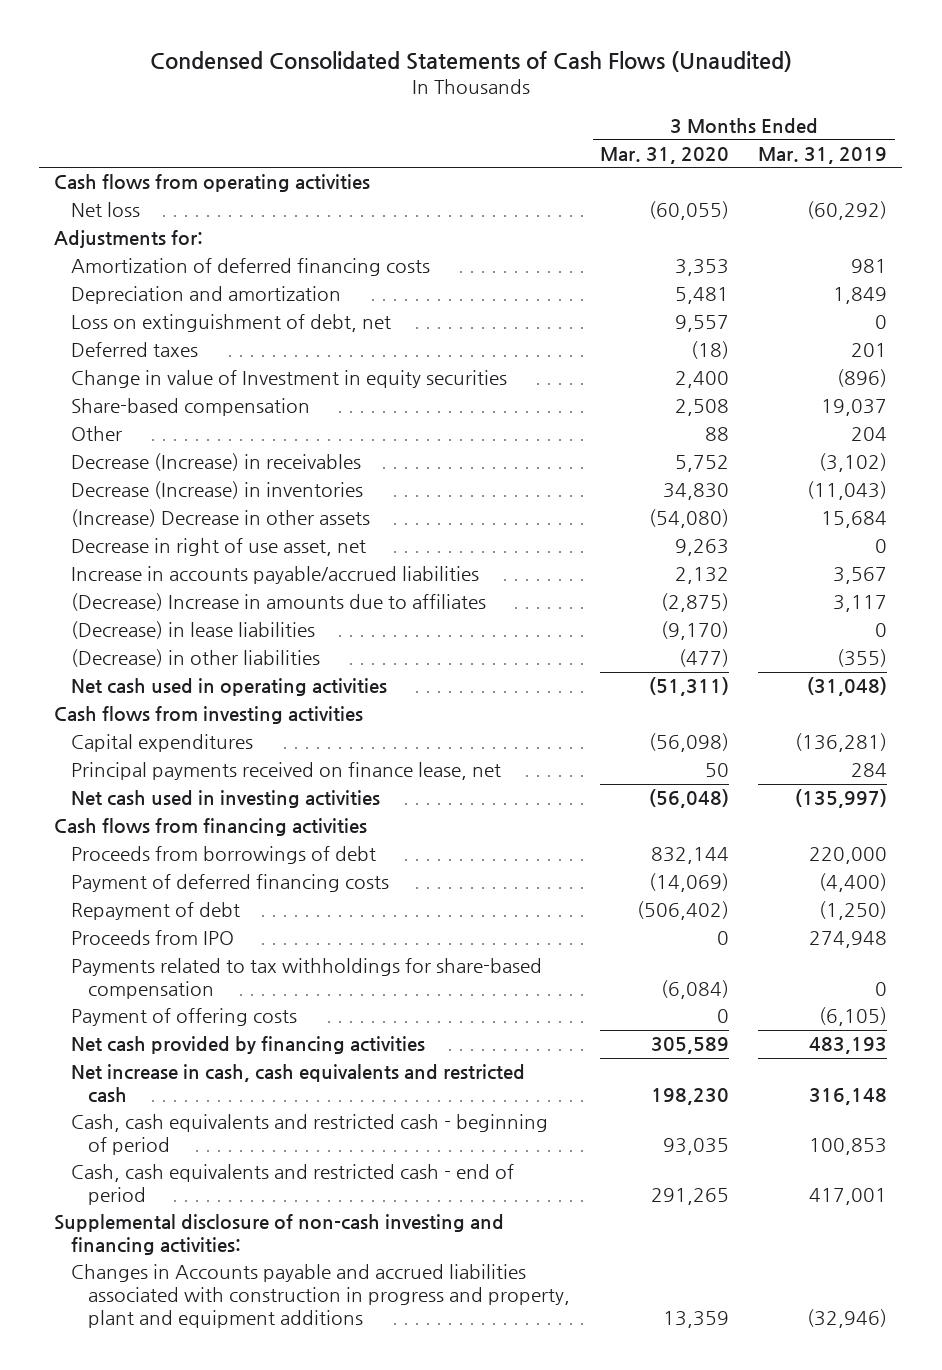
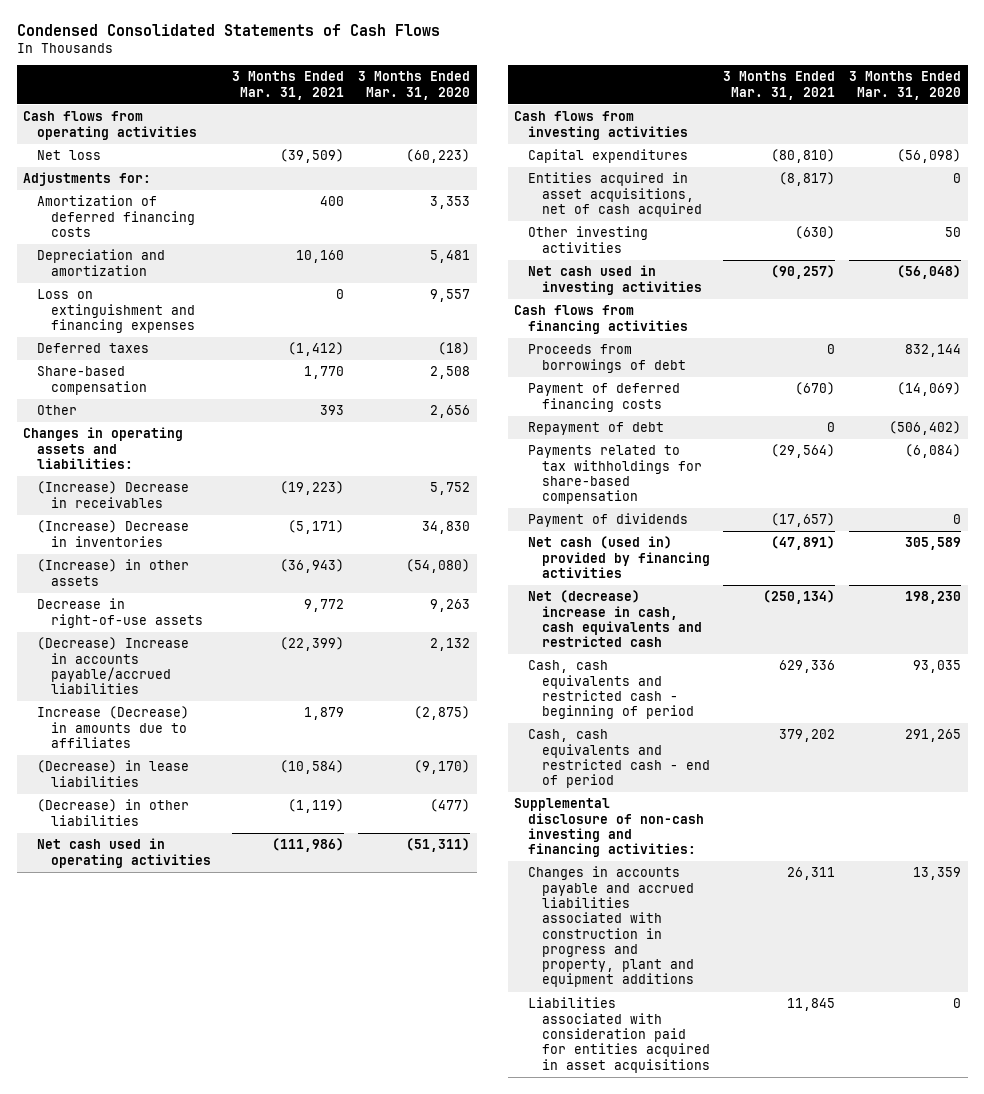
[149,51,792,73] Condensed Consolidated Statements of Cash Flows (Unaudited) -> [16,23,440,36] Condensed Consolidated Statements of Cash Flows
[758,146,888,164] Mar. 31, 2019 -> none
none -> [232,71,345,100] 3 Months Ended Mar. 31, 2021
[648,201,729,221] (60,055) -> [405,149,470,164] (60,223)
[71,314,392,333] Loss on extinguishment of debt, net -> [36,289,195,333] Loss on extinguishment and financing expenses
[71,370,508,389] Change in value of Investment in equity securities -> none
[704,427,729,442] 88 -> [429,405,470,419] 2,656
none -> [23,427,184,469] Changes in operating assets and liabilities:
[71,453,362,472] Decrease (Increase) in receivables -> [36,481,189,508] (Increase) Decrease in receivables
[71,481,364,500] Decrease (Increase) in inventories -> [36,520,189,547] (Increase) Decrease in inventories
[71,509,371,528] (Increase) Decrease in other assets -> [36,559,189,586] (Increase) in other assets
[71,538,367,557] Decrease in right of use asset, net -> [36,598,203,628] Decrease in right-of-use assets
[71,566,480,585] Increase in accounts payable/accrued liabilities -> [36,637,189,695] (Decrease) Increase in accounts payable/accrued liabilities
[71,593,487,612] (Decrease) Increase in amounts due to affiliates -> [36,706,189,748] Increase (Decrease) in amounts due to affiliates
[71,762,502,781] Principal payments received on finance lease, net -> none
none -> [528,172,702,217] Entities acquired in asset acquisitions, net of cash acquired
none -> [528,226,649,253] Other investing activities
[71,930,235,946] Proceeds from IPO -> none
[71,1008,298,1027] Payment of offering costs -> none
none -> [528,513,689,528] Payment of dividends
[71,1036,426,1055] Net cash provided by financing activities -> [528,536,710,578] Net cash (used in) provided by financing activities
[71,1064,526,1103] Net increase in cash, cash equivalents and restricted cash -> [528,590,702,648] Net (decrease) increase in cash, cash equivalents and restricted cash
[71,1264,571,1328] Changes in Accounts payable and accrued liabilities associated with construction in progress and property, plant and equipment additions -> [528,866,694,988] Changes in accounts payable and accrued liabilities associated with construction in progress and property, plant and equipment additions
none -> [528,997,710,1073] Liabilities associated with consideration paid for entities acquired in asset acquisitions

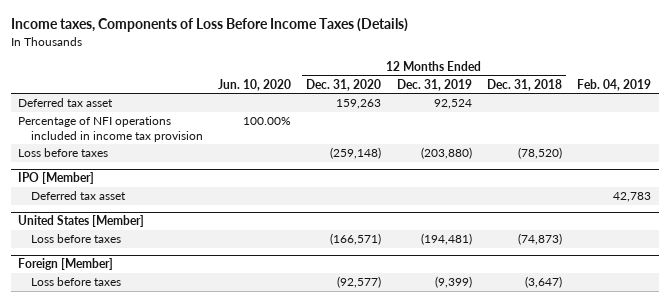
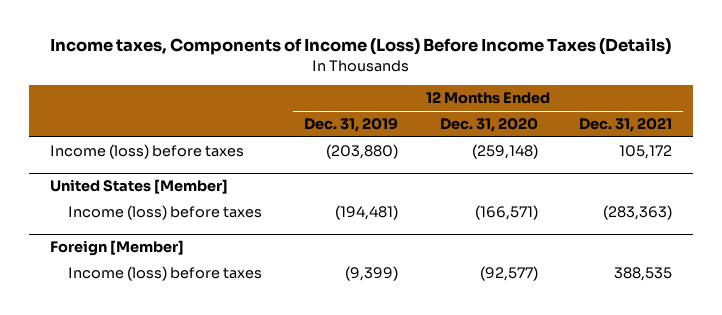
[10,18,408,33] Income taxes, Components of Loss Before Income Taxes (Details) -> [50,38,672,56] Income taxes, Components of Income (Loss) Before Income Taxes (Details)
[217,78,291,91] Jun. 10, 2020 -> none
[486,78,562,91] Dec. 31, 2018 -> none
[577,78,652,91] Feb. 04, 2019 -> none
none -> [579,118,673,133] Dec. 31, 2021
[18,98,114,108] Deferred tax asset -> none
[18,116,203,142] Percentage of NFI operations included in income tax provision -> none
[18,172,95,185] IPO [Member] -> none
[30,191,126,201] Deferred tax asset -> none
[18,148,109,158] Loss before taxes -> [49,144,244,160] Income (loss) before taxes
[30,234,121,244] Loss before taxes -> [68,205,263,221] Income (loss) before taxes
[30,277,121,287] Loss before taxes -> [68,266,263,282] Income (loss) before taxes

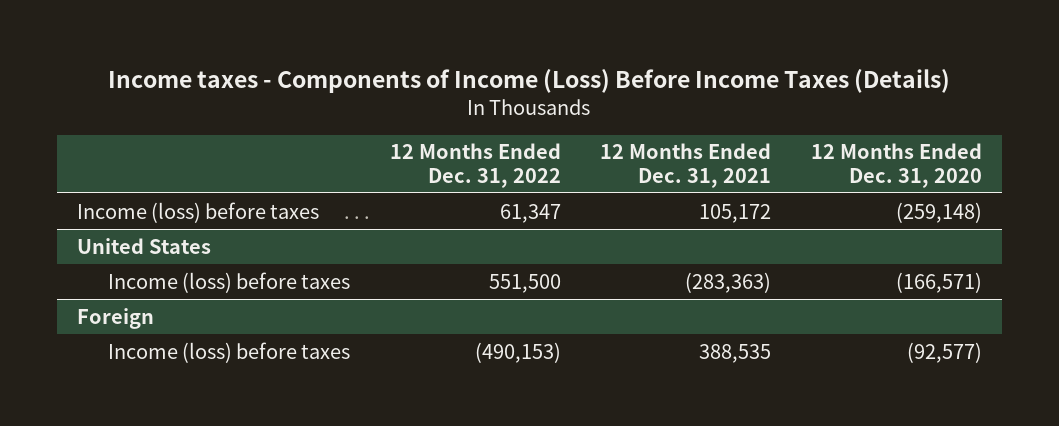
[50,38,672,56] Income taxes, Components of Income (Loss) Before Income Taxes (Details) -> [108,68,951,93] Income taxes - Components of Income (Loss) Before Income Taxes (Details)
[303,118,398,133] Dec. 31, 2019 -> none
none -> [389,143,561,188] 12 Months Ended Dec. 31, 2022
[49,179,228,195] United States [Member] -> [76,237,211,254] United States
[49,240,184,257] Foreign [Member] -> [76,307,154,329] Foreign

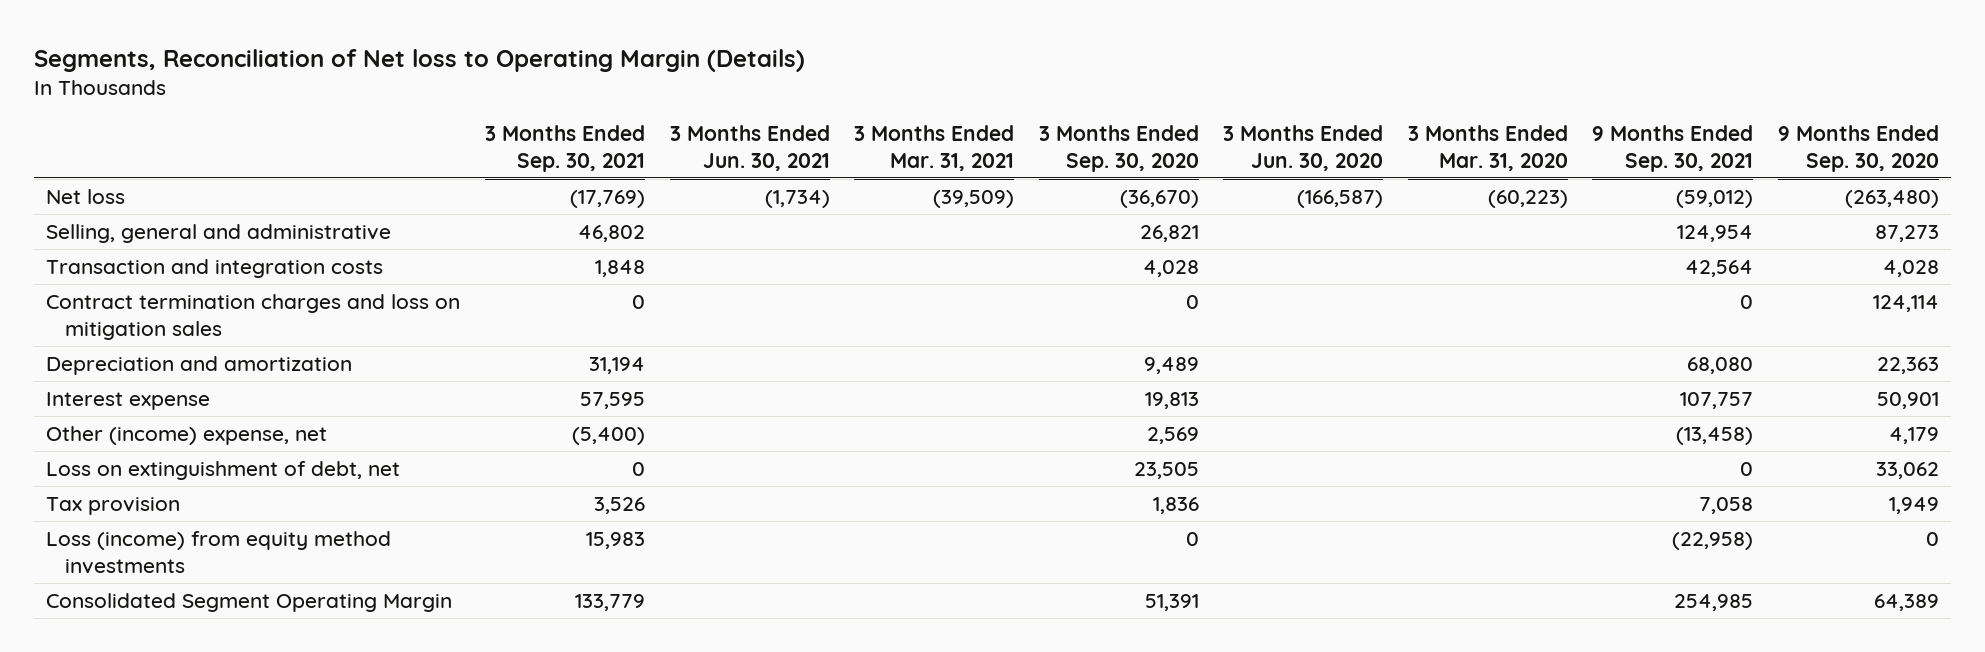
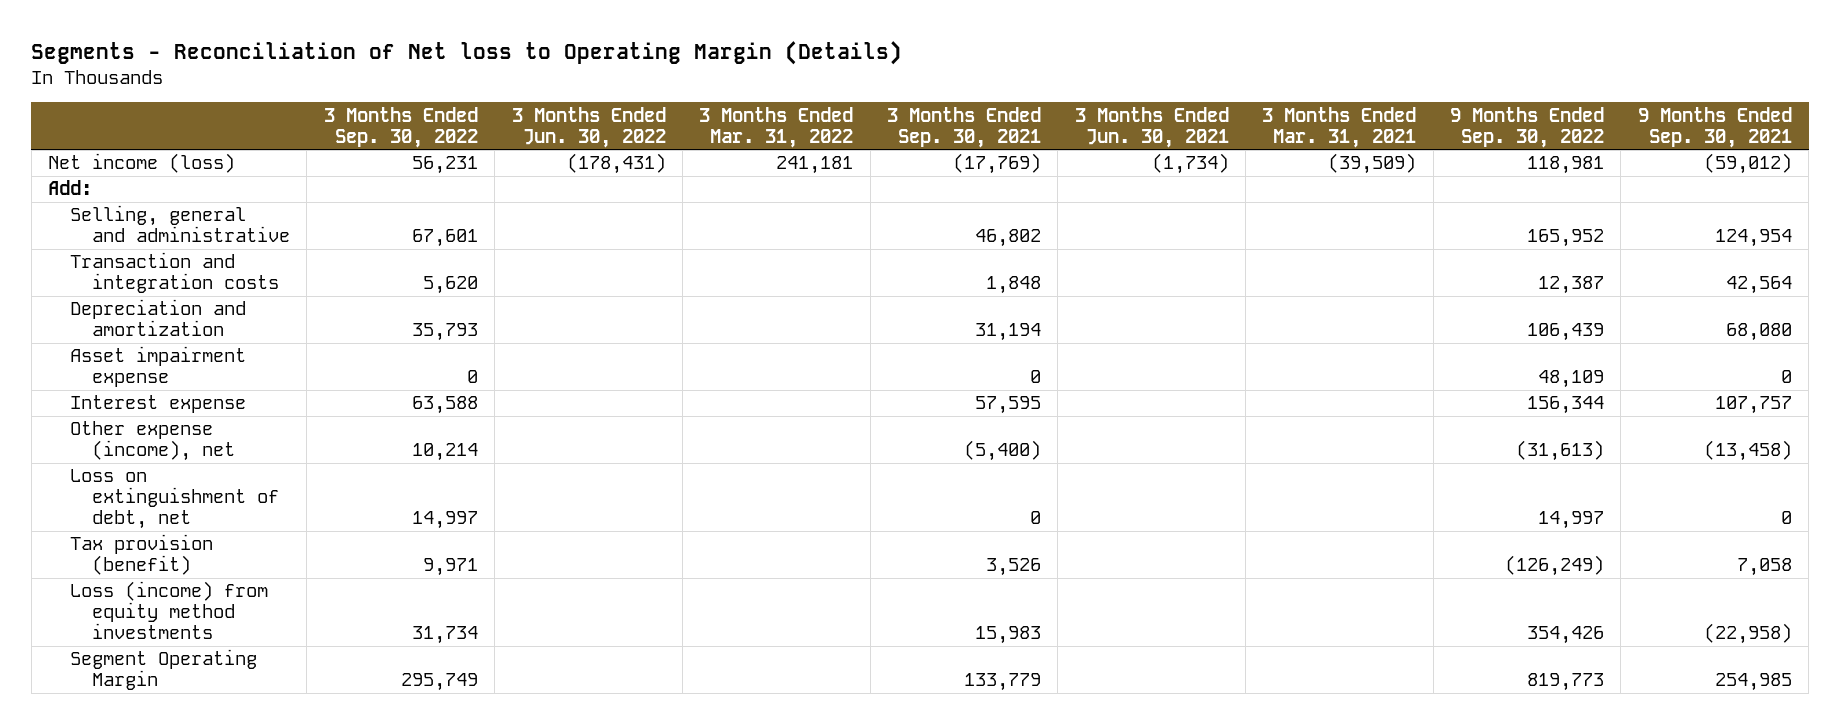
[34,48,806,72] Segments, Reconciliation of Net loss to Operating Margin (Details) -> [31,41,903,66] Segments - Reconciliation of Net loss to Operating Margin (Details)
[1038,124,1199,172] 3 Months Ended Sep. 30, 2020 -> none
[1223,124,1384,171] 3 Months Ended Jun. 30, 2020 -> none
[1407,124,1568,171] 3 Months Ended Mar. 31, 2020 -> none
[1777,124,1939,172] 9 Months Ended Sep. 30, 2020 -> none
none -> [323,106,478,148] 3 Months Ended Sep. 30, 2022
none -> [511,106,666,148] 3 Months Ended Jun. 30, 2022
none -> [699,106,854,148] 3 Months Ended Mar. 31, 2022
none -> [1450,106,1605,148] 9 Months Ended Sep. 30, 2022
[46,189,126,205] Net loss -> [47,153,235,174] Net income (loss)
none -> [47,180,92,196] Add:
[46,294,461,341] Contract termination charges and loss on mitigation sales -> none
none -> [70,346,247,388] Asset impairment expense
[46,426,328,446] Other (income) expense, net -> [70,421,236,462] Other expense (income), net
[46,497,181,516] Tax provision -> [70,534,214,576] Tax provision (benefit)
[46,593,453,613] Consolidated Segment Operating Margin -> [70,649,258,691] Segment Operating Margin

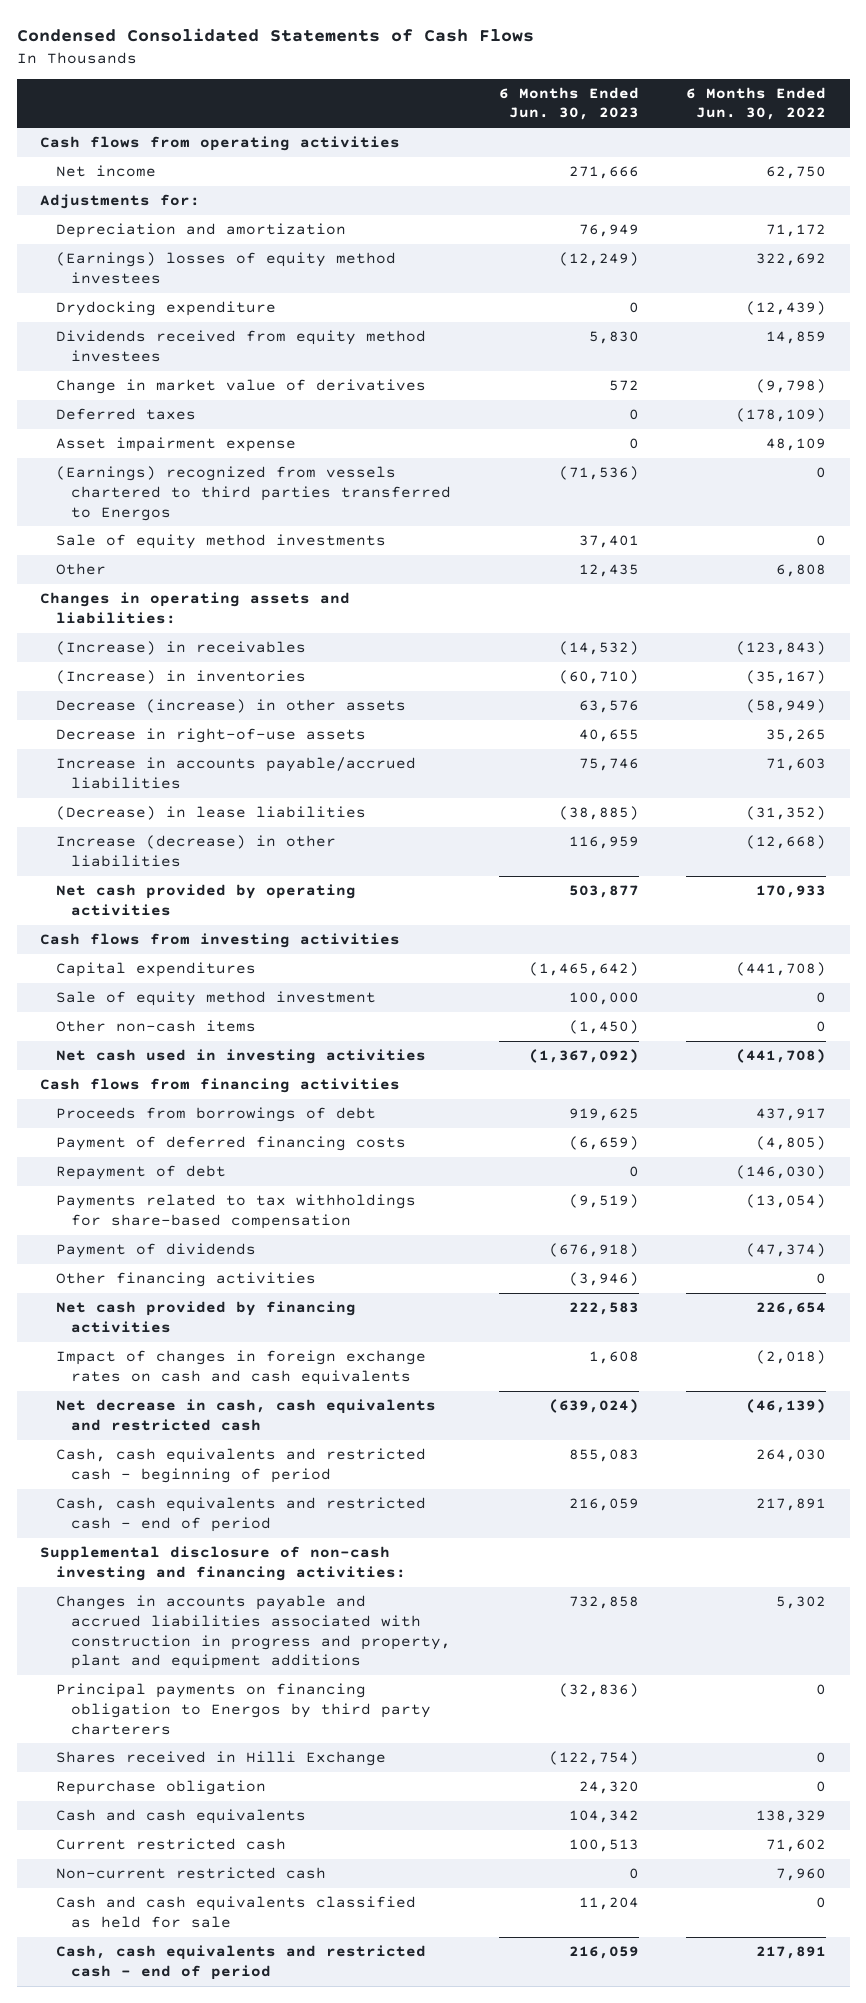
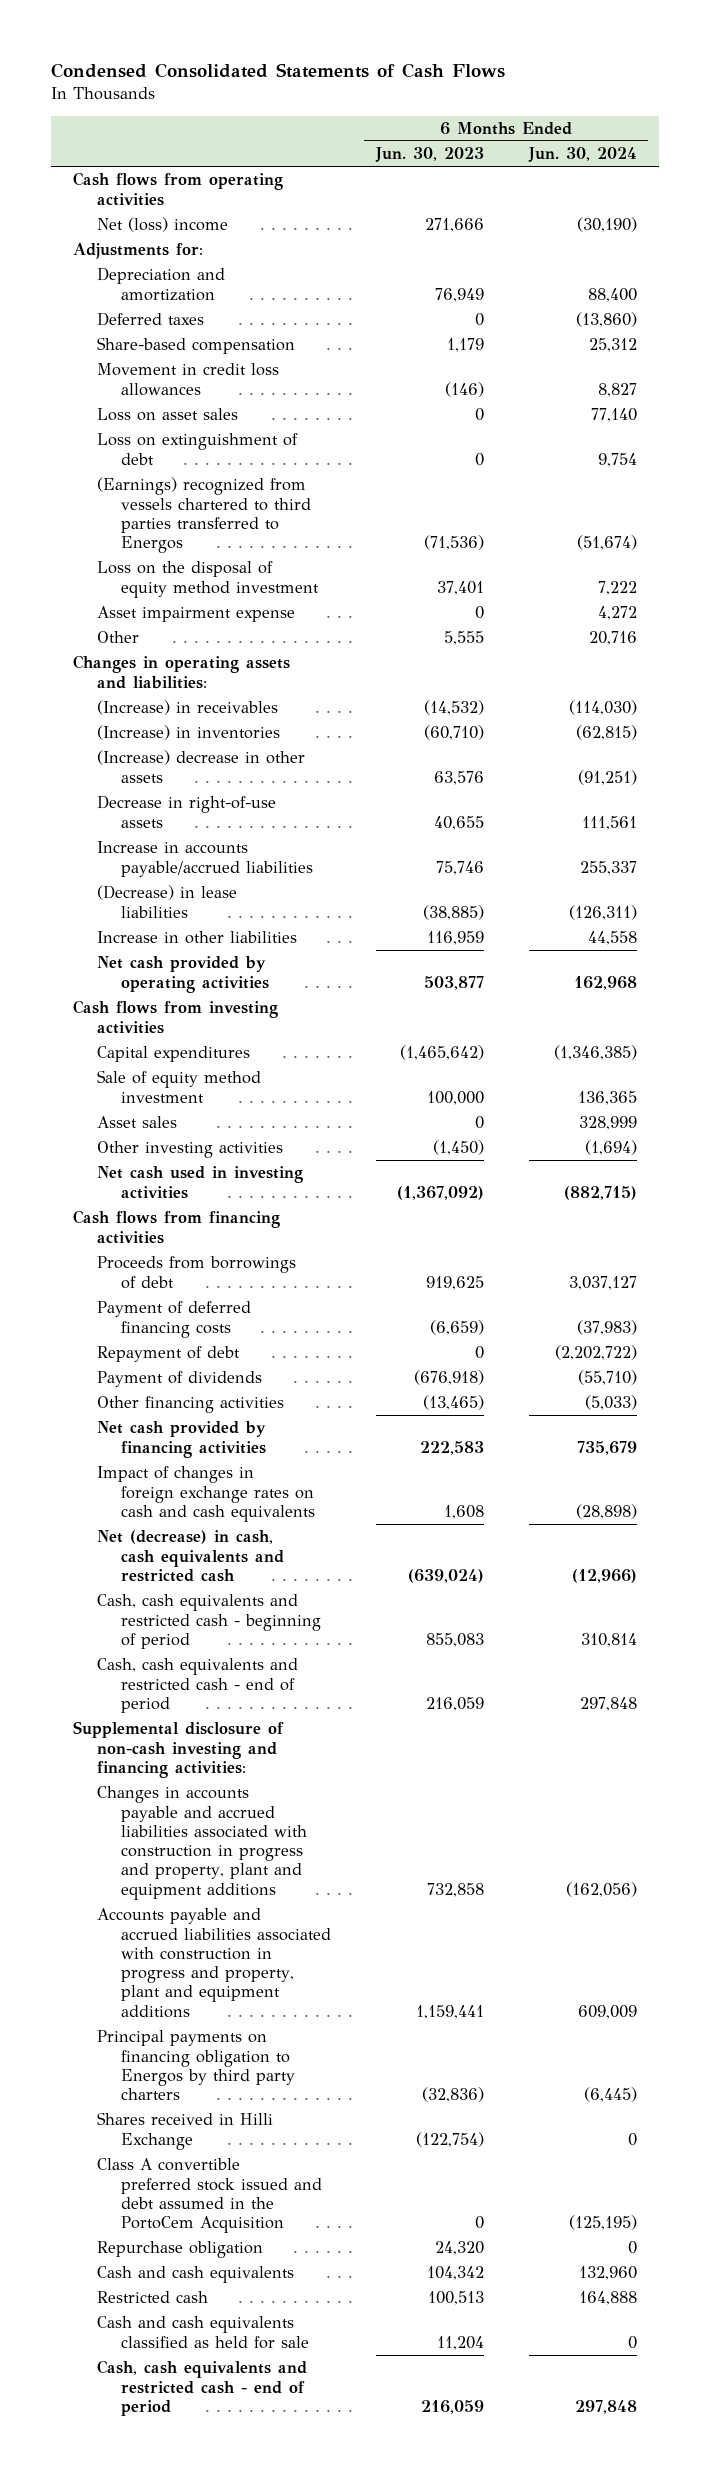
[686,86,827,121] 6 Months Ended Jun. 30, 2022 -> none
none -> [527,147,637,163] Jun. 30, 2024
[55,165,156,178] Net income -> [96,217,228,233] Net (loss) income
[55,252,396,284] (Earnings) losses of equity method investees -> none
[55,301,276,317] Drydocking expenditure -> none
[55,330,426,362] Dividends received from equity method investees -> none
[55,379,426,395] Change in market value of derivatives -> none
none -> [96,337,295,355] Share-based compensation
none -> [96,363,279,396] Movement in credit loss allowances
none -> [96,408,238,422] Loss on asset sales
none -> [96,433,298,465] Loss on extinguishment of debt
[55,534,386,550] Sale of equity method investments -> [96,561,319,598] Loss on the disposal of equity method investment
[55,437,296,453] Asset impairment expense -> [96,606,295,623] Asset impairment expense
[578,564,639,578] 12,435 -> [443,631,484,646] 5,555
[55,699,406,714] Decrease (increase) in other assets -> [96,750,305,783] (Increase) decrease in other assets
[55,835,336,867] Increase (decrease) in other liabilities -> [96,931,297,945] Increase in other liabilities
none -> [96,1116,177,1129] Asset sales
[55,1020,256,1033] Other non-cash items -> [96,1141,283,1159] Other investing activities
[55,1194,416,1229] Payments related to tax withholdings for share-based compensation -> none
[568,1272,639,1287] (3,946) -> [422,1395,484,1411] (13,465)
[55,1399,436,1431] Net decrease in cash, cash equivalents and restricted cash -> [96,1530,284,1582] Net (decrease) in cash, cash equivalents and restricted cash
none -> [96,1908,331,2018] Accounts payable and accrued liabilities associated with construction in progress and property, plant and equipment additions
[55,1683,432,1735] Principal payments on financing obligation to Energos by third party charterers -> [96,2030,295,2101] Principal payments on financing obligation to Energos by third party charters
none -> [96,2158,322,2234] Class A convertible preferred stock issued and debt assumed in the PortoCem Acquisition
[55,1867,326,1880] Non-current restricted cash -> none
[55,1838,286,1851] Current restricted cash -> [96,2291,208,2304] Restricted cash

